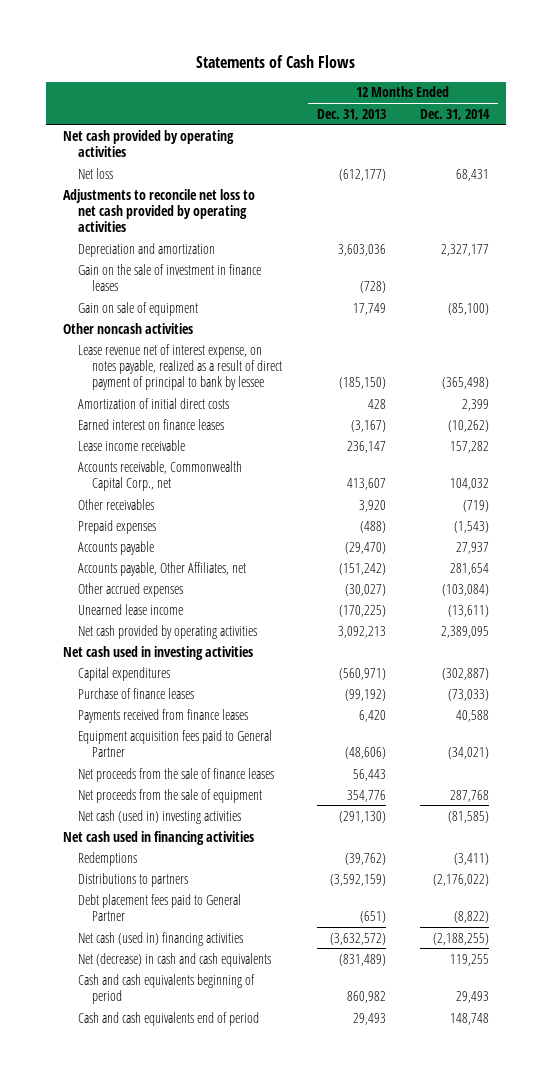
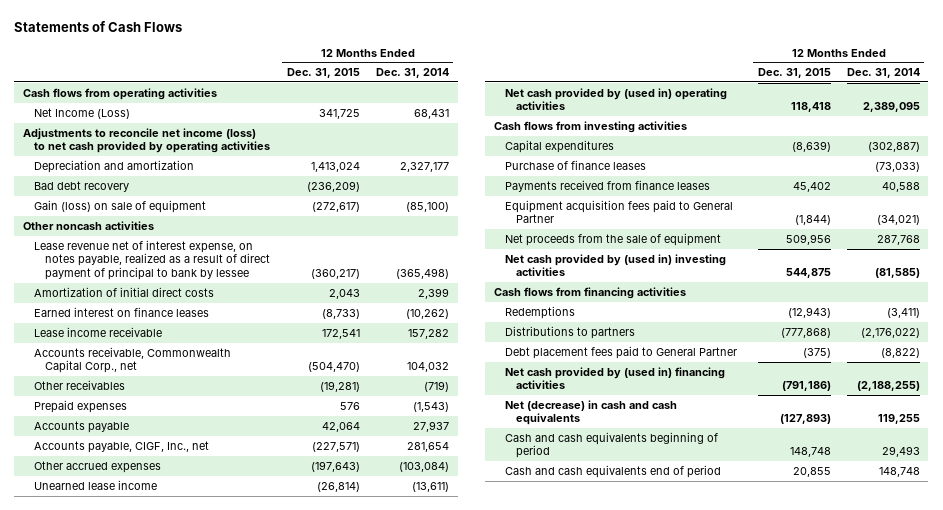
[316,108,386,120] Dec. 31, 2013 -> none
none -> [286,68,360,79] Dec. 31, 2015
[63,129,235,157] Net cash provided by operating activities -> [22,87,217,100] Cash flows from operating activities
[77,167,113,179] Net loss -> [33,107,130,119] Net Income (Loss)
[63,188,256,233] Adjustments to reconcile net loss to net cash provided by operating activities -> [22,127,270,154] Adjustments to reconcile net income (loss) to net cash provided by operating activities
[77,263,261,291] Gain on the sale of investment in finance leases -> none
none -> [33,180,129,192] Bad debt recovery
[77,301,198,316] Gain on sale of equipment -> [33,199,206,213] Gain (loss) on sale of equipment
[77,561,246,576] Accounts payable, Other Affiliates, net -> [33,440,209,453] Accounts payable, CIGF, Inc., net
[77,624,257,639] Net cash provided by operating activities -> [504,87,727,111] Net cash provided by (used in) operating activities
[63,645,254,660] Net cash used in investing activities -> [493,120,687,133] Cash flows from investing activities
[77,767,274,782] Net proceeds from the sale of finance leases -> none
[77,809,241,824] Net cash (used in) investing activities -> [504,253,726,277] Net cash provided by (used in) investing activities
[63,830,255,845] Net cash used in financing activities -> [493,286,686,299] Cash flows from financing activities
[77,931,243,946] Net cash (used in) financing activities -> [504,366,725,390] Net cash provided by (used in) financing activities

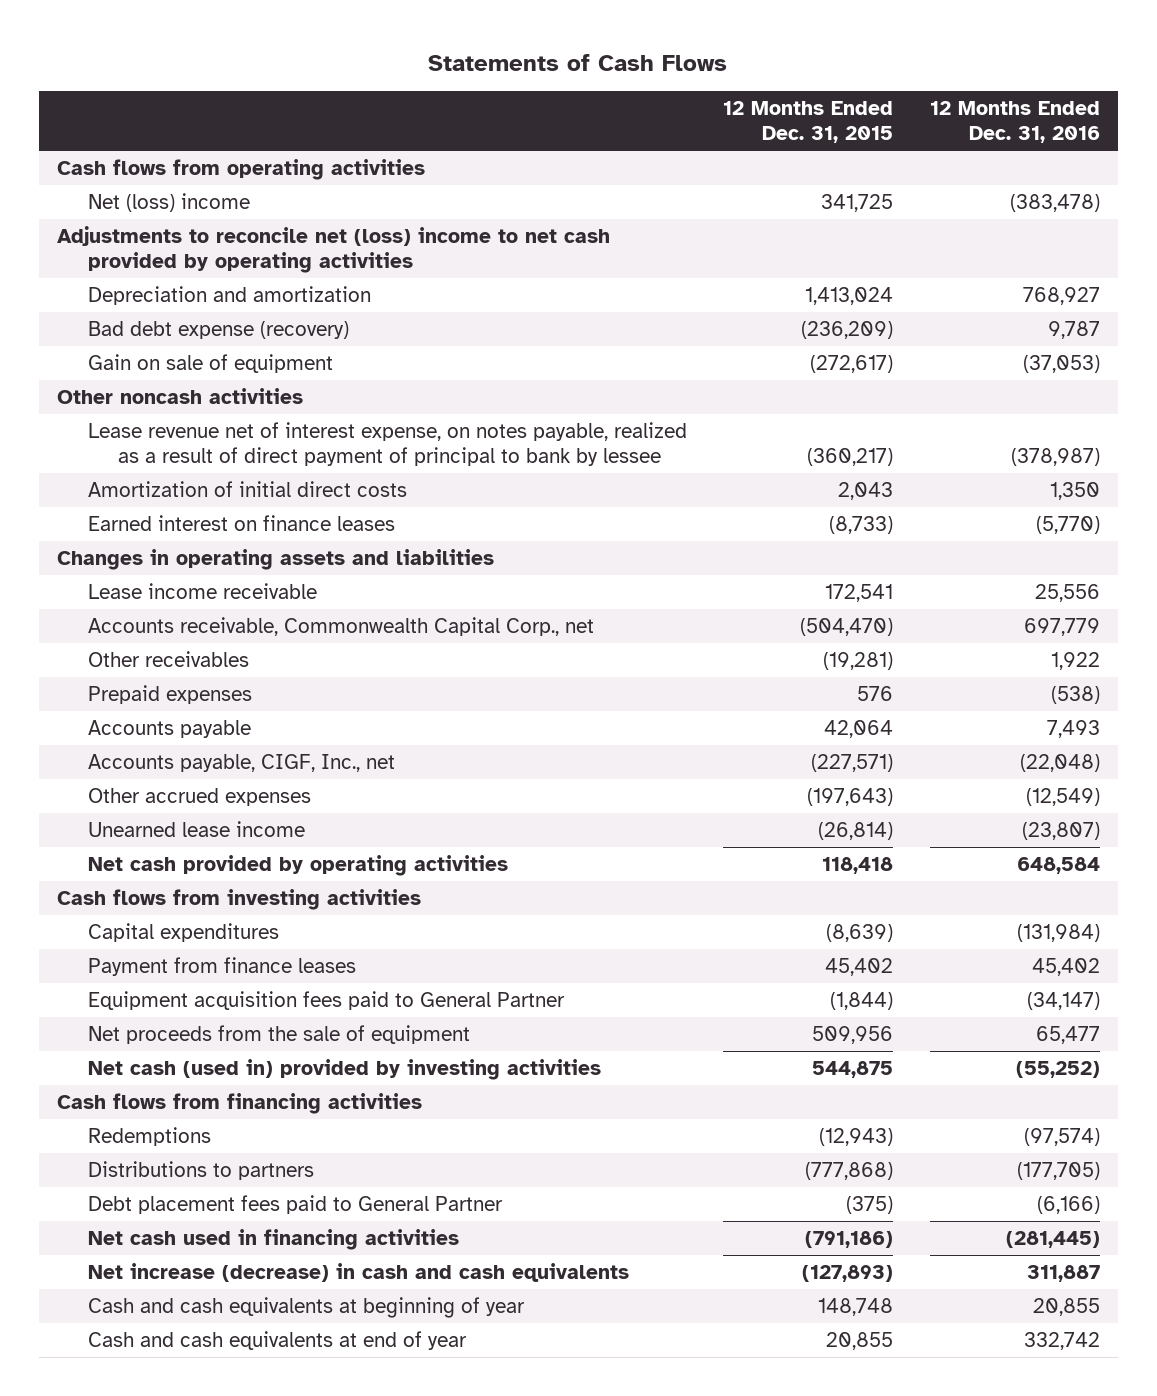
[376,68,450,79] Dec. 31, 2014 -> none
none -> [929,101,1100,144] 12 Months Ended Dec. 31, 2016
[33,107,130,119] Net Income (Loss) -> [87,193,250,213] Net (loss) income
[22,127,270,154] Adjustments to reconcile net income (loss) to net cash provided by operating activities -> [57,226,611,274] Adjustments to reconcile net (loss) income to net cash provided by operating activities
[33,180,129,192] Bad debt recovery -> [87,321,349,340] Bad debt expense (recovery)
[33,199,206,213] Gain (loss) on sale of equipment -> [87,354,333,374] Gain on sale of equipment
none -> [57,549,495,571] Changes in operating assets and liabilities
[504,87,727,111] Net cash provided by (used in) operating activities -> [87,855,508,877] Net cash provided by operating activities
[504,159,646,170] Purchase of finance leases -> none
[504,179,710,192] Payments received from finance leases -> [87,957,356,977] Payment from finance leases
[504,253,726,277] Net cash provided by (used in) investing activities -> [87,1059,601,1081] Net cash (used in) provided by investing activities
[504,366,725,390] Net cash provided by (used in) financing activities -> [87,1229,459,1251] Net cash used in financing activities
[504,399,677,426] Net (decrease) in cash and cash equivalents -> [87,1263,629,1283] Net increase (decrease) in cash and cash equivalents
[504,431,718,459] Cash and cash equivalents beginning of period -> [87,1297,525,1319] Cash and cash equivalents at beginning of year
[504,464,721,478] Cash and cash equivalents end of period -> [87,1331,467,1351] Cash and cash equivalents at end of year

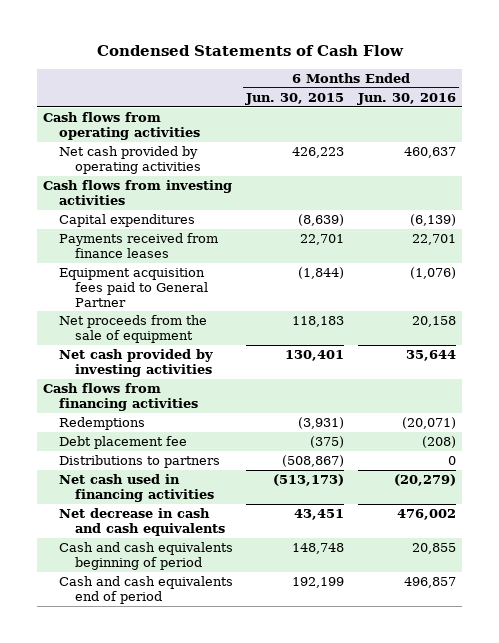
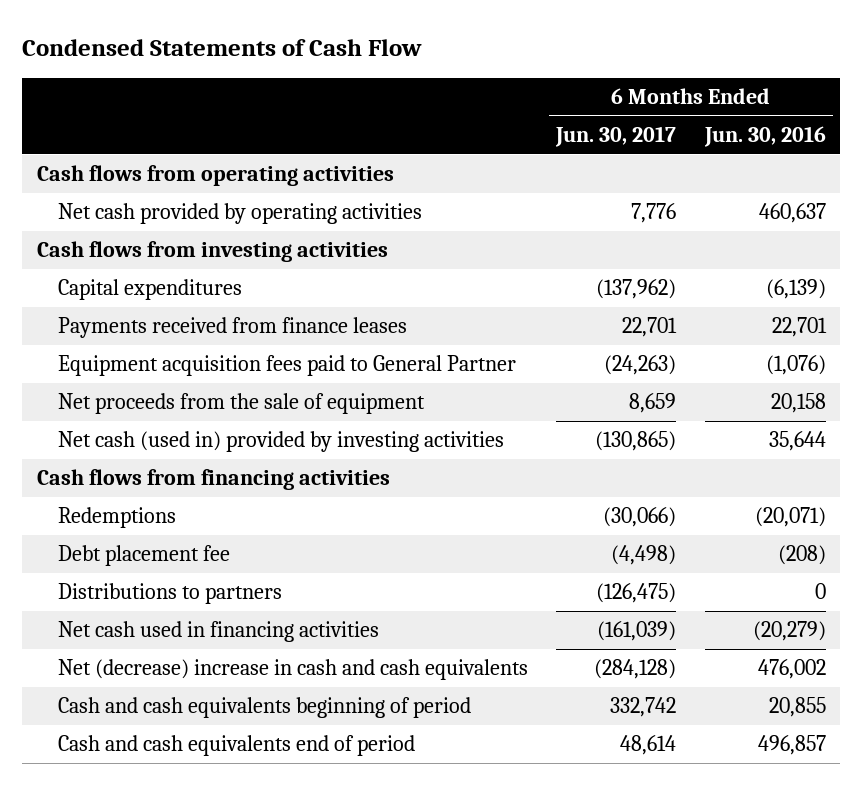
[245,92,345,105] Jun. 30, 2015 -> none
none -> [555,126,677,148] Jun. 30, 2017
[59,348,214,377] Net cash provided by investing activities -> [57,431,504,453] Net cash (used in) provided by investing activities
[59,507,226,536] Net decrease in cash and cash equivalents -> [57,659,528,681] Net (decrease) increase in cash and cash equivalents

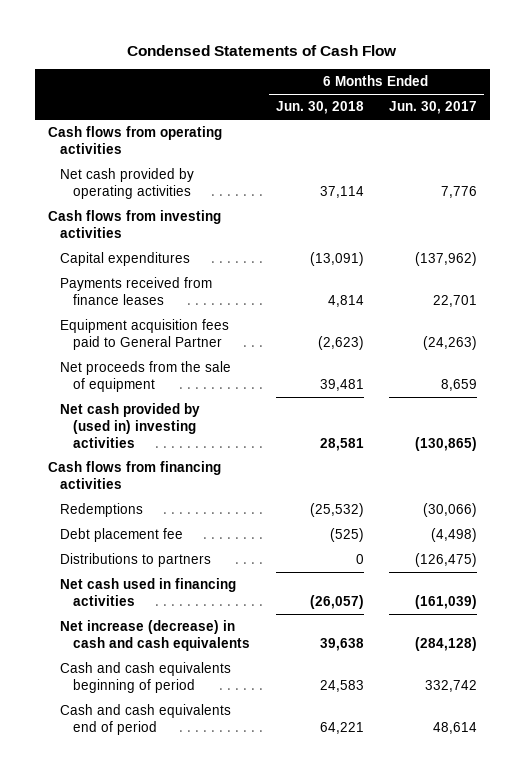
[703,126,826,148] Jun. 30, 2016 -> none
none -> [275,101,364,115] Jun. 30, 2018
[57,431,504,453] Net cash (used in) provided by investing activities -> [60,403,201,448] Net cash provided by (used in) investing activities
[57,659,528,681] Net (decrease) increase in cash and cash equivalents -> [60,620,251,651] Net increase (decrease) in cash and cash equivalents

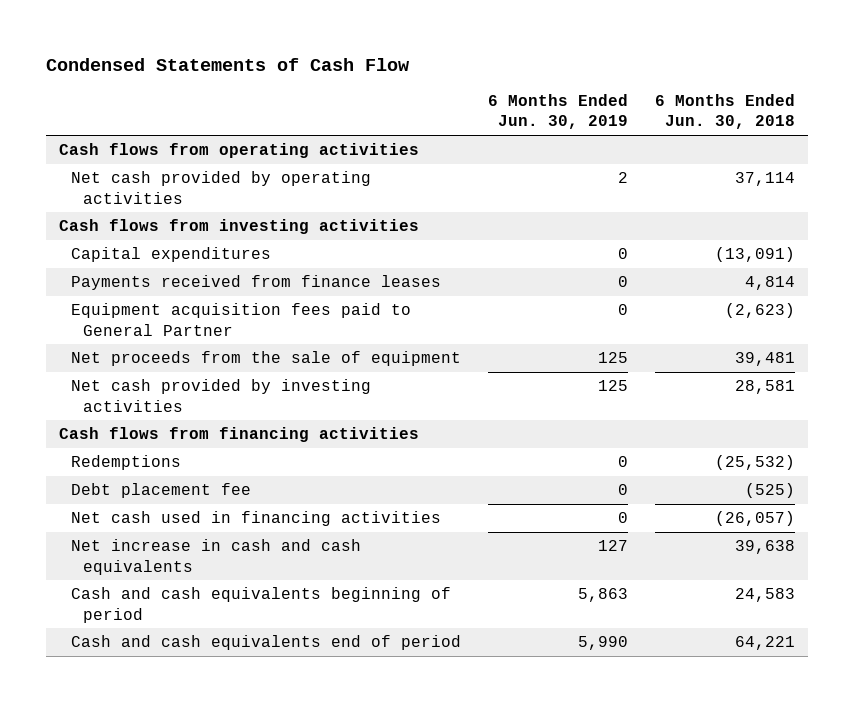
[389,101,478,115] Jun. 30, 2017 -> none
none -> [487,94,628,130] 6 Months Ended Jun. 30, 2019
[60,403,201,448] Net cash provided by (used in) investing activities -> [71,379,372,412] Net cash provided by investing activities
[60,553,212,568] Distributions to partners -> none
[60,620,251,651] Net increase (decrease) in cash and cash equivalents -> [71,539,362,575] Net increase in cash and cash equivalents

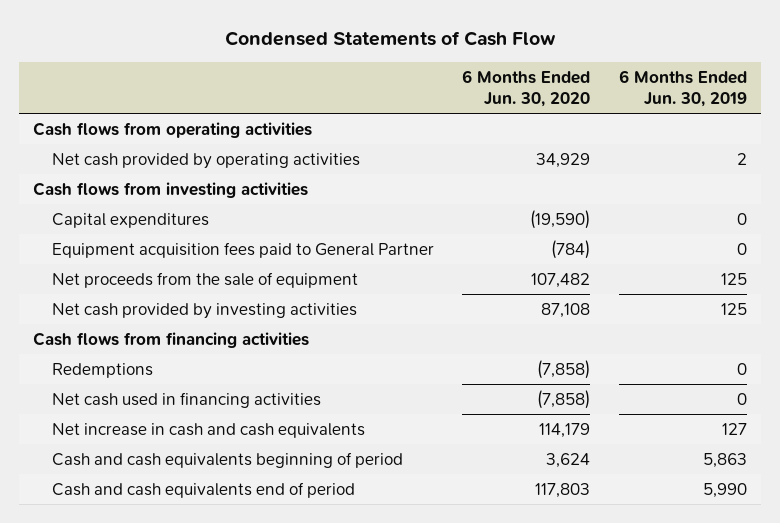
[654,94,795,130] 6 Months Ended Jun. 30, 2018 -> none
none -> [462,69,591,108] 6 Months Ended Jun. 30, 2020
[71,275,442,291] Payments received from finance leases -> none
[71,483,252,499] Debt placement fee -> none

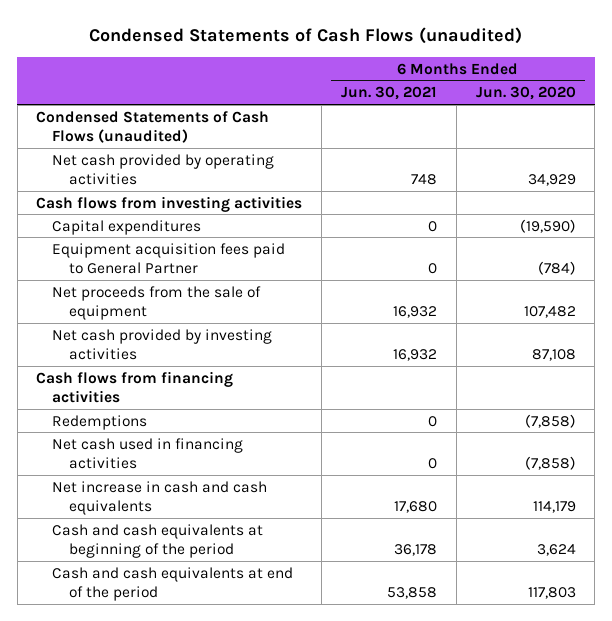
[224,31,556,47] Condensed Statements of Cash Flow -> [88,27,522,45] Condensed Statements of Cash Flows (unaudited)
[618,69,747,108] 6 Months Ended Jun. 30, 2019 -> none
none -> [340,86,437,101] Jun. 30, 2021
[33,121,313,138] Cash flows from operating activities -> none
none -> [36,110,270,144] Condensed Statements of Cash Flows (unaudited)
[51,451,403,468] Cash and cash equivalents beginning of period -> [52,523,264,559] Cash and cash equivalents at beginning of the period
[51,481,355,498] Cash and cash equivalents end of period -> [52,566,294,602] Cash and cash equivalents at end of the period

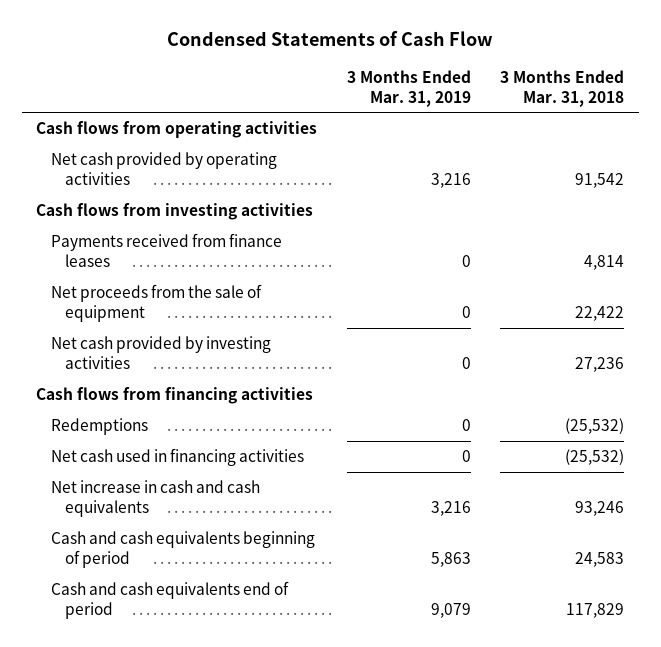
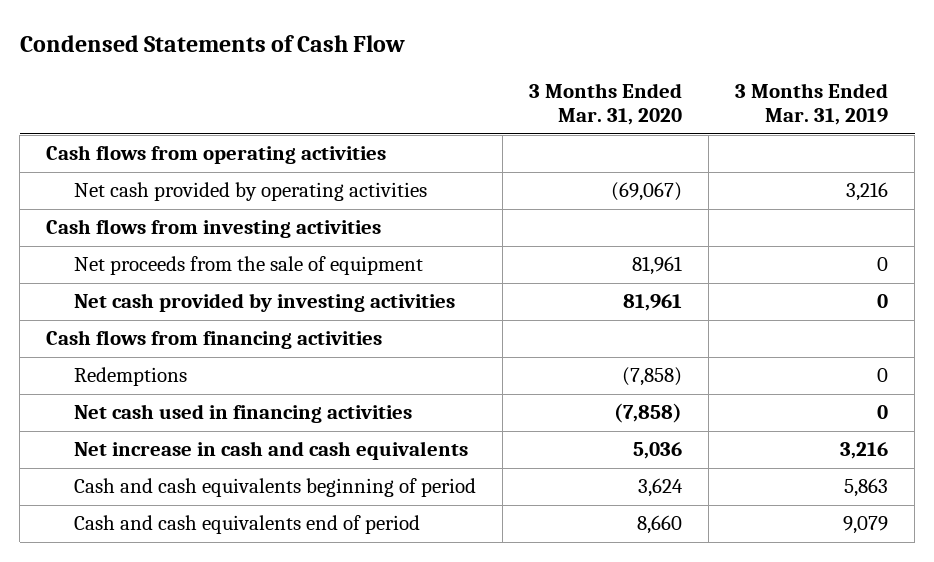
[500,69,625,107] 3 Months Ended Mar. 31, 2018 -> none
none -> [529,83,683,126] 3 Months Ended Mar. 31, 2020
[50,233,282,267] Payments received from finance leases -> none

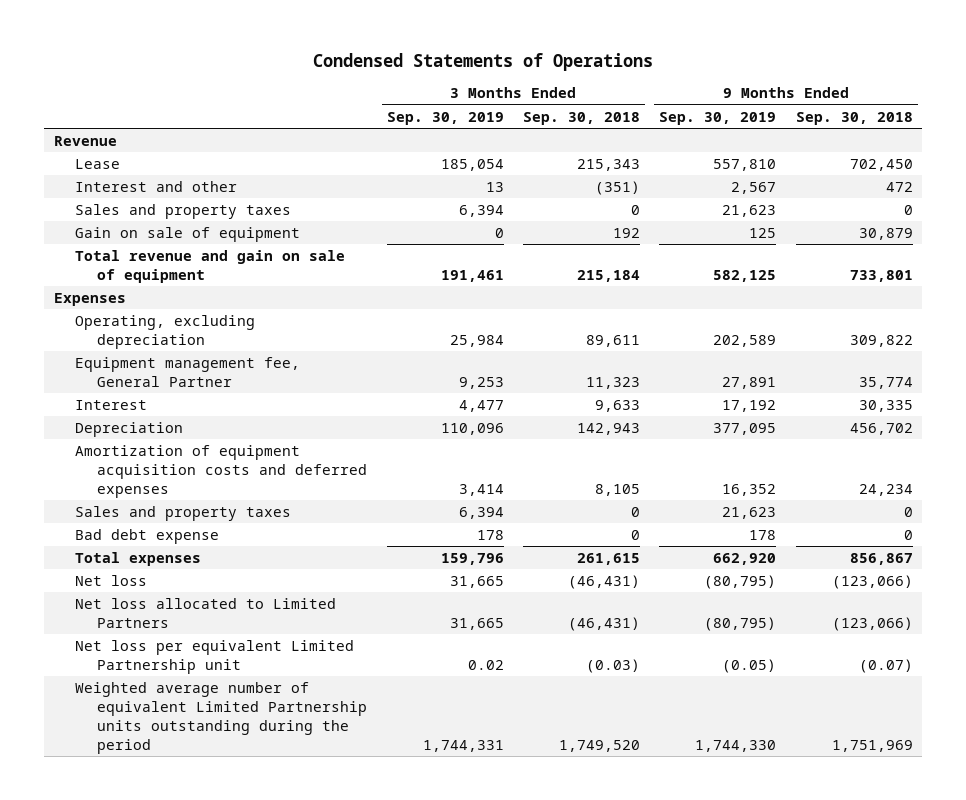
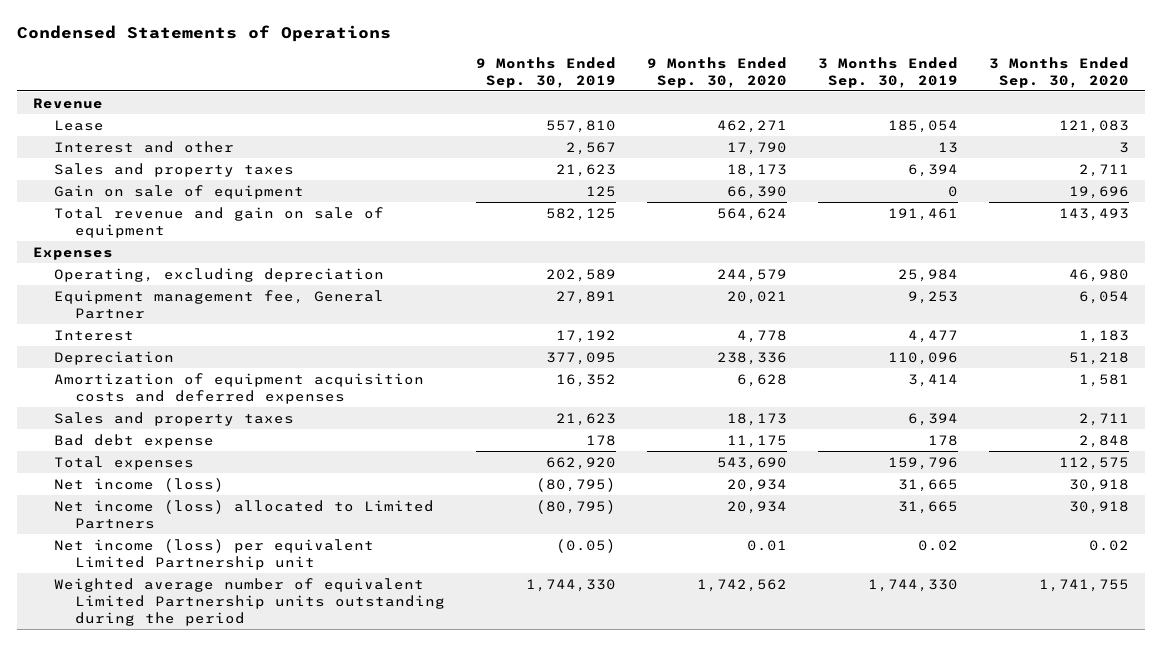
[522,111,640,125] Sep. 30, 2018 -> none
[795,111,913,125] Sep. 30, 2018 -> none
none -> [647,56,788,88] 9 Months Ended Sep. 30, 2020
none -> [989,56,1130,88] 3 Months Ended Sep. 30, 2020
[75,574,148,586] Net loss -> [53,477,224,492] Net income (loss)
[75,597,337,628] Net loss allocated to Limited Partners -> [53,499,434,529] Net income (loss) allocated to Limited Partners
[75,639,355,674] Net loss per equivalent Limited Partnership unit -> [53,538,374,570] Net income (loss) per equivalent Limited Partnership unit
[422,739,504,752] 1,744,331 -> [868,578,959,592] 1,744,330

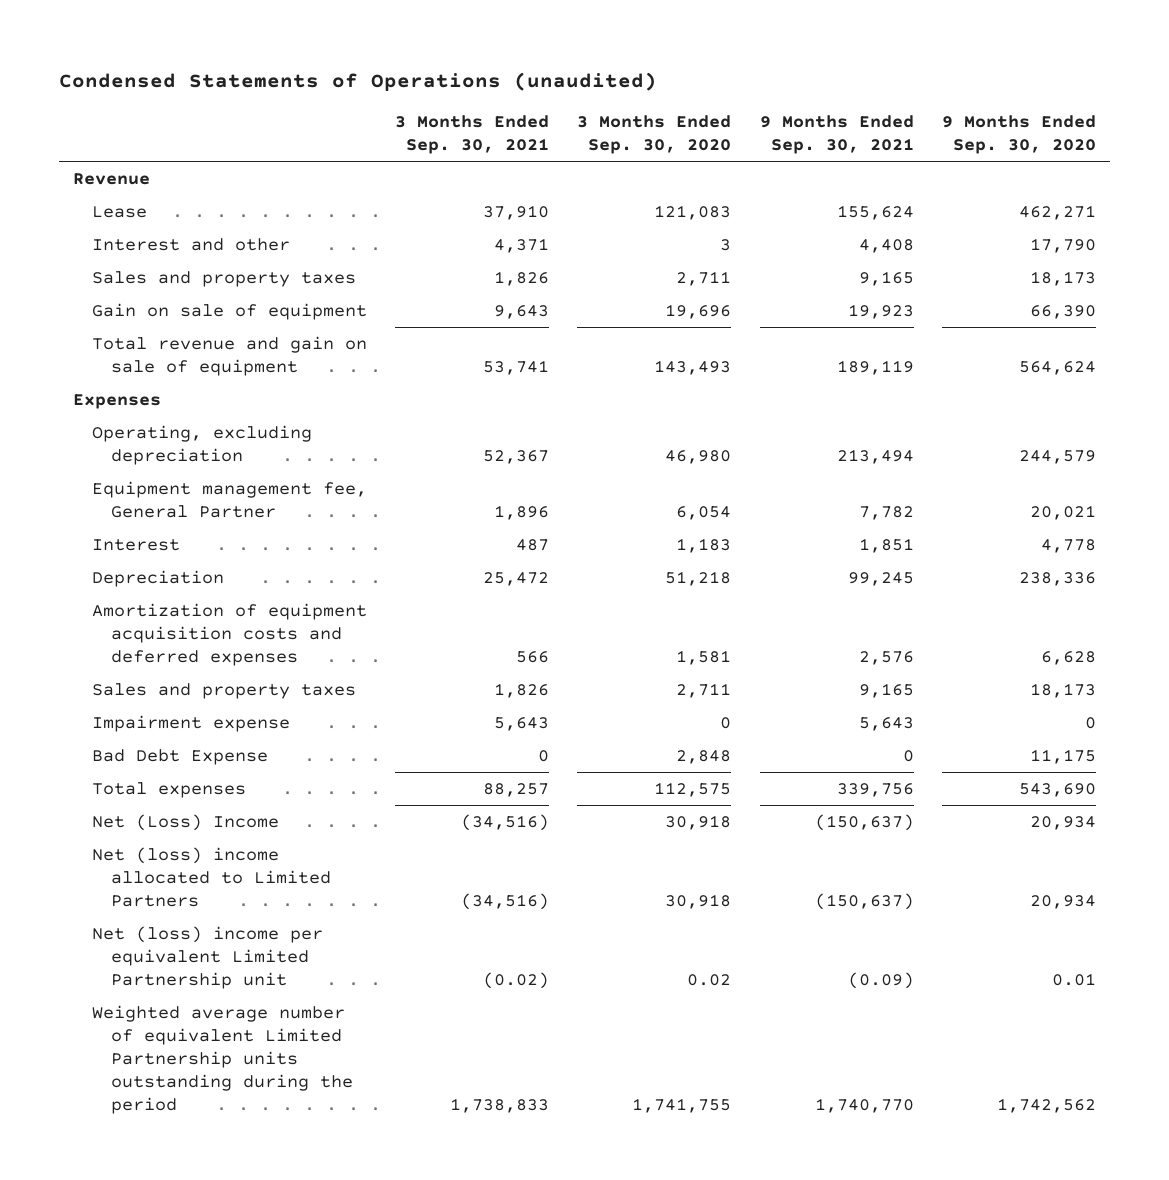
[17,25,392,43] Condensed Statements of Operations -> [58,71,657,91] Condensed Statements of Operations (unaudited)
[476,56,617,88] 9 Months Ended Sep. 30, 2019 -> none
[818,56,959,88] 3 Months Ended Sep. 30, 2019 -> none
none -> [395,115,550,155] 3 Months Ended Sep. 30, 2021
none -> [759,115,914,155] 9 Months Ended Sep. 30, 2021
none -> [91,714,290,732] Impairment expense
[53,433,214,448] Bad debt expense -> [91,748,268,765] Bad Debt Expense
[53,477,224,492] Net income (loss) -> [91,813,279,831] Net (Loss) Income
[53,499,434,529] Net income (loss) allocated to Limited Partners -> [91,846,331,907] Net (loss) income allocated to Limited Partners
[53,538,374,570] Net income (loss) per equivalent Limited Partnership unit -> [91,925,323,989] Net (loss) income per equivalent Limited Partnership unit

